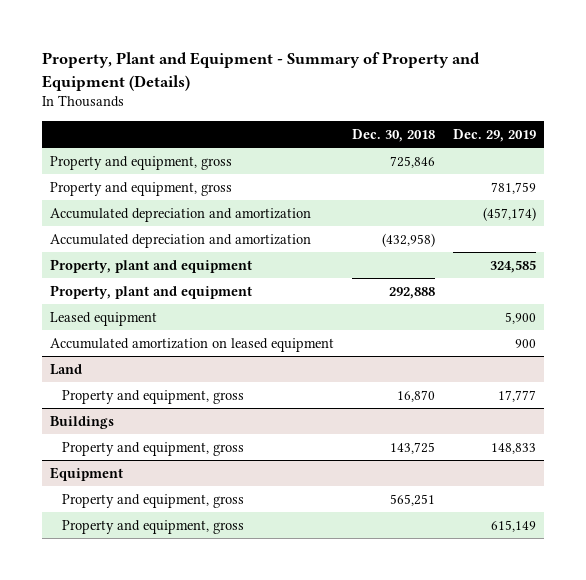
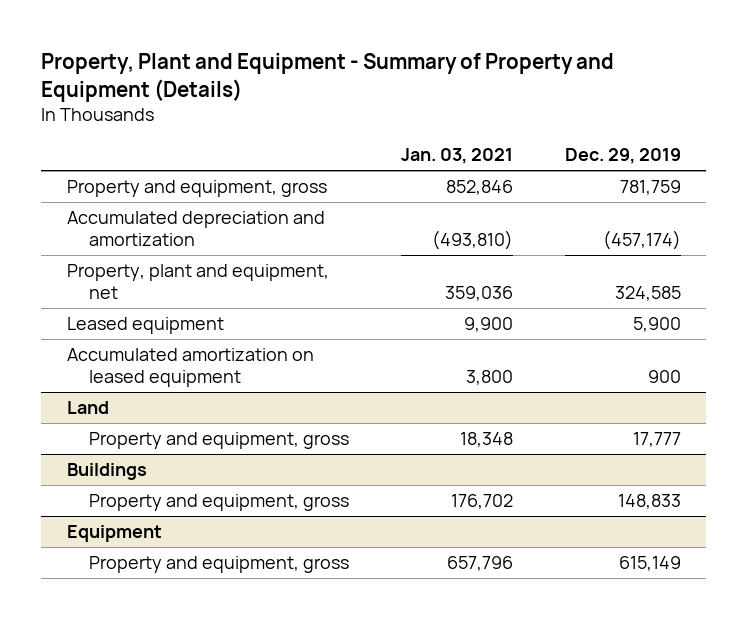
[351,128,435,142] Dec. 30, 2018 -> none
none -> [400,148,513,165] Jan. 03, 2021
[50,155,233,170] Property and equipment, gross -> none
[50,233,312,248] Accumulated depreciation and amortization -> none
[50,284,253,299] Property, plant and equipment -> none
[50,258,253,273] Property, plant and equipment -> [66,263,329,299] Property, plant and equipment, net
[61,493,244,508] Property and equipment, gross -> none

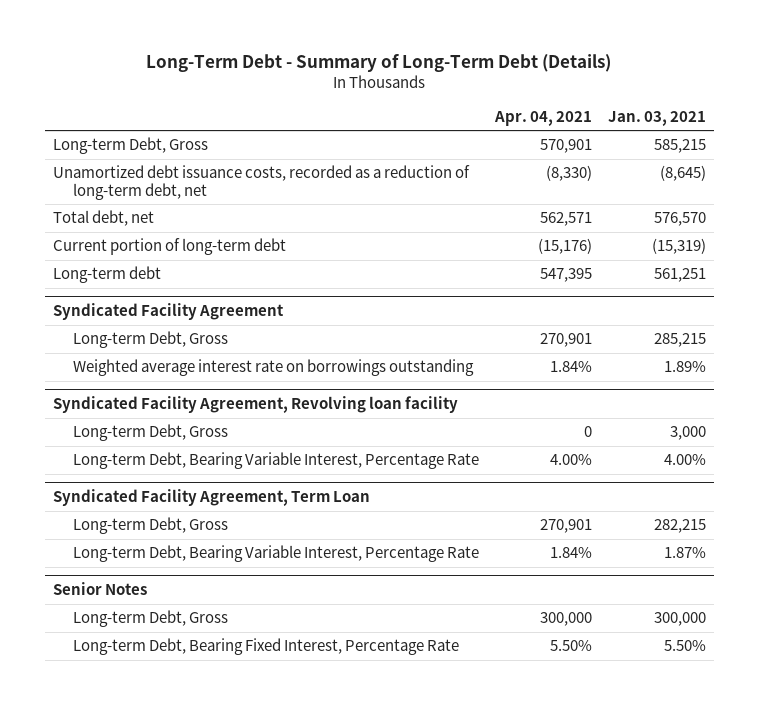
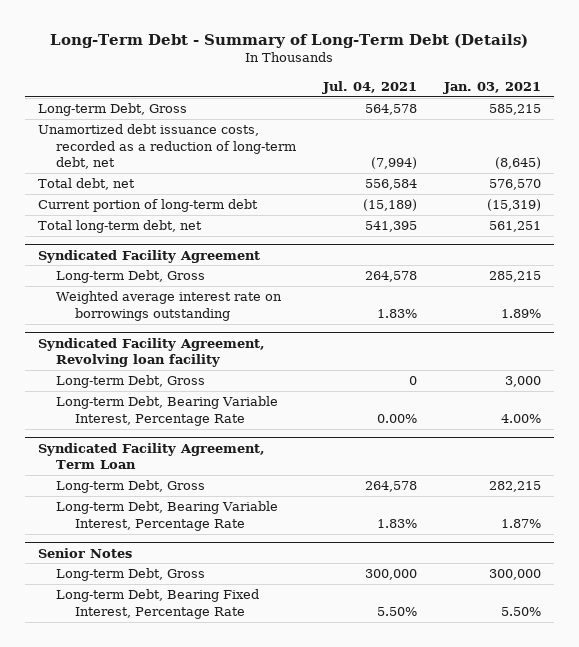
[494,110,593,126] Apr. 04, 2021 -> none
none -> [322,80,418,94] Jul. 04, 2021
[52,266,161,284] Long-term debt -> [38,220,203,234] Total long-term debt, net

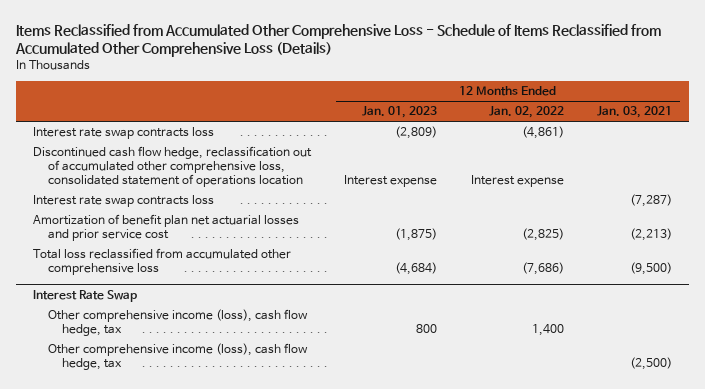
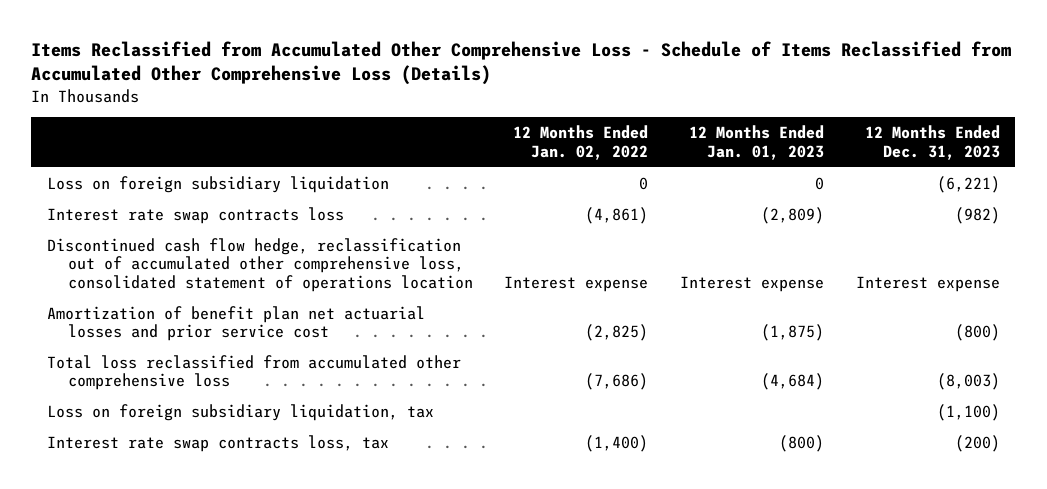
[597,106,673,119] Jan. 03, 2021 -> none
none -> [864,125,1000,160] 12 Months Ended Dec. 31, 2023
none -> [47,175,390,193] Loss on foreign subsidiary liquidation
[33,195,215,208] Interest rate swap contracts loss -> none
[33,290,138,303] Interest Rate Swap -> none
[47,309,308,337] Other comprehensive income (loss), cash flow hedge, tax -> none
[47,343,308,371] Other comprehensive income (loss), cash flow hedge, tax -> none
none -> [47,403,435,421] Loss on foreign subsidiary liquidation, tax
none -> [47,434,390,452] Interest rate swap contracts loss, tax

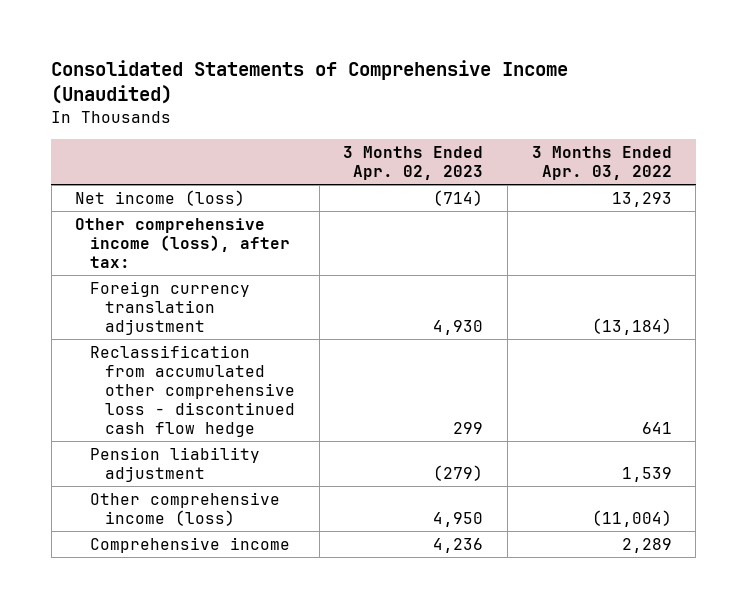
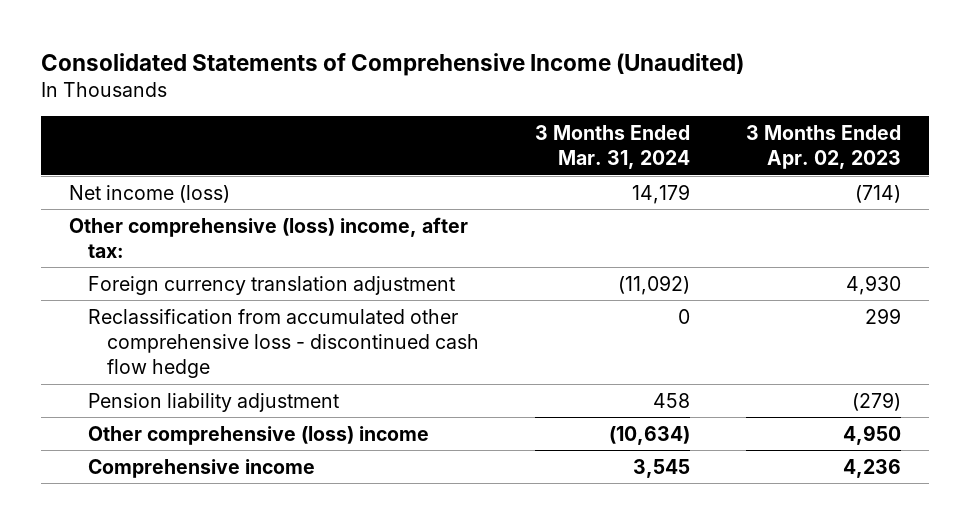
[531,146,672,181] 3 Months Ended Apr. 03, 2022 -> none
none -> [535,125,691,170] 3 Months Ended Mar. 31, 2024
[75,217,291,269] Other comprehensive income (loss), after tax: -> [68,216,468,258] Other comprehensive (loss) income, after tax:
[90,491,281,527] Other comprehensive income (loss) -> [88,425,430,445] Other comprehensive (loss) income

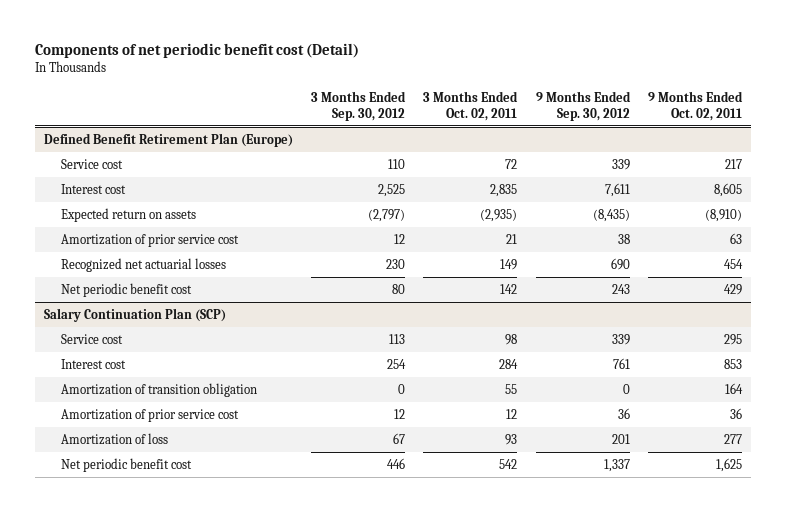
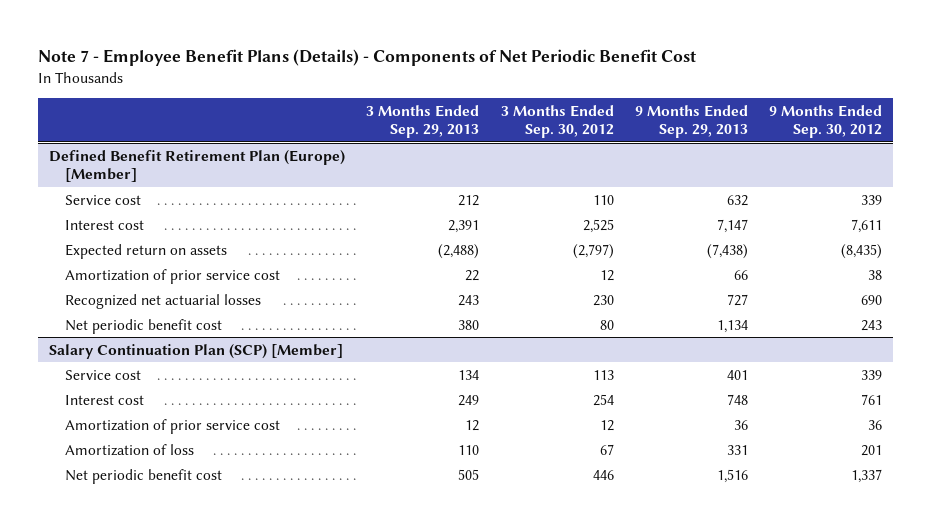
[34,42,359,58] Components of net periodic benefit cost (Detail) -> [38,49,697,67] Note 7 - Employee Benefit Plans (Details) - Components of Net Periodic Benefit Cost
[423,90,519,121] 3 Months Ended Oct. 02, 2011 -> none
[647,90,743,121] 9 Months Ended Oct. 02, 2011 -> none
none -> [366,104,480,139] 3 Months Ended Sep. 29, 2013
none -> [634,104,748,139] 9 Months Ended Sep. 29, 2013
[43,132,293,147] Defined Benefit Retirement Plan (Europe) -> [49,149,346,183] Defined Benefit Retirement Plan (Europe) [Member]
[43,307,226,322] Salary Continuation Plan (SCP) -> [49,343,344,359] Salary Continuation Plan (SCP) [Member]
[61,382,258,397] Amortization of transition obligation -> none

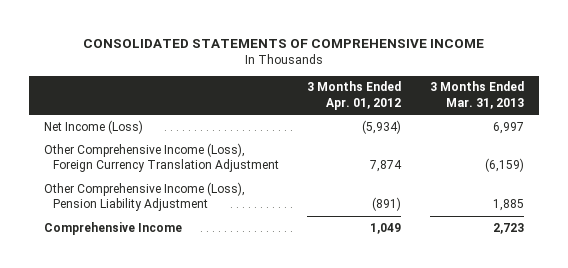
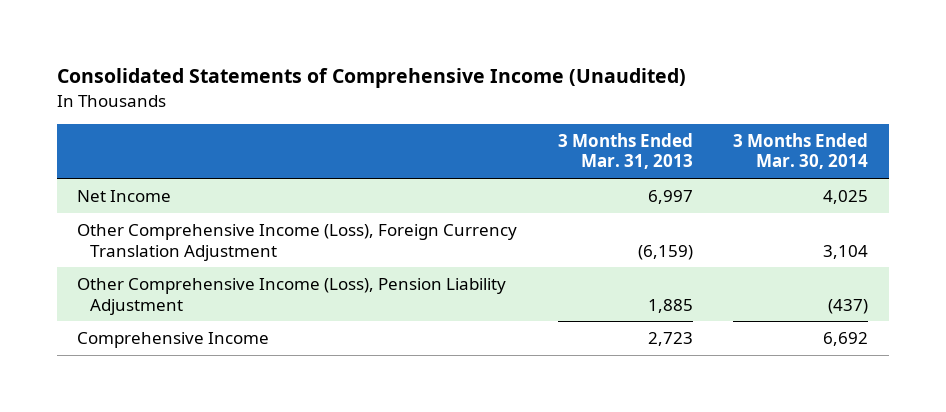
[82,38,484,48] CONSOLIDATED STATEMENTS OF COMPREHENSIVE INCOME -> [56,68,686,89] Consolidated Statements of Comprehensive Income (Unaudited)
[307,81,402,110] 3 Months Ended Apr. 01, 2012 -> none
none -> [733,132,869,170] 3 Months Ended Mar. 30, 2014
[43,119,143,134] Net Income (Loss) -> [77,190,172,203] Net Income

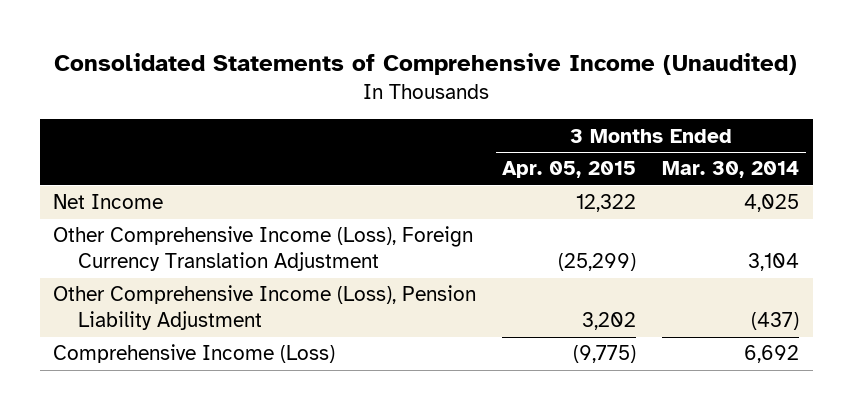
[557,132,693,170] 3 Months Ended Mar. 31, 2013 -> none
none -> [502,161,637,179] Apr. 05, 2015
[77,332,270,349] Comprehensive Income -> [53,344,336,364] Comprehensive Income (Loss)

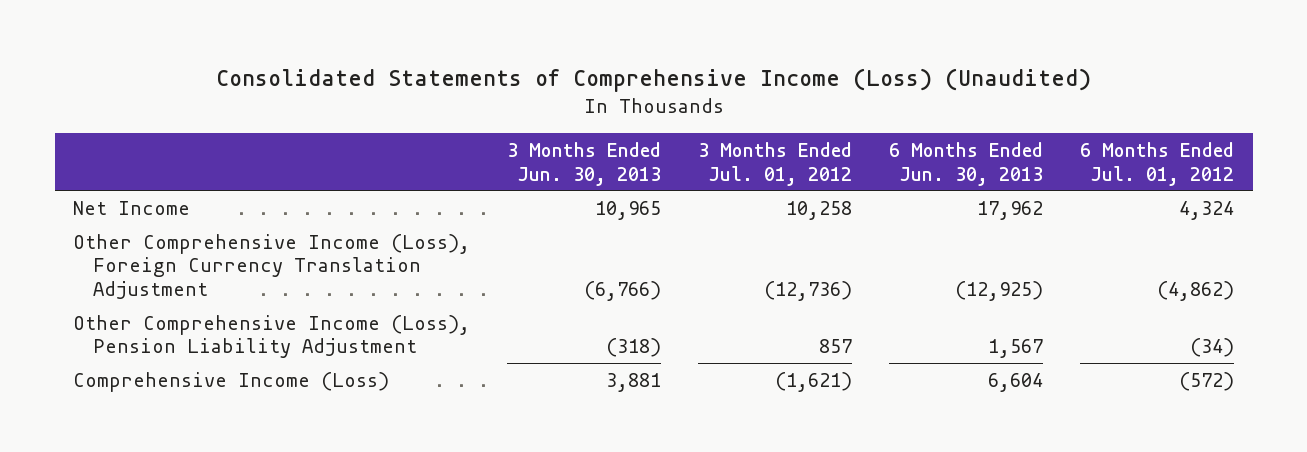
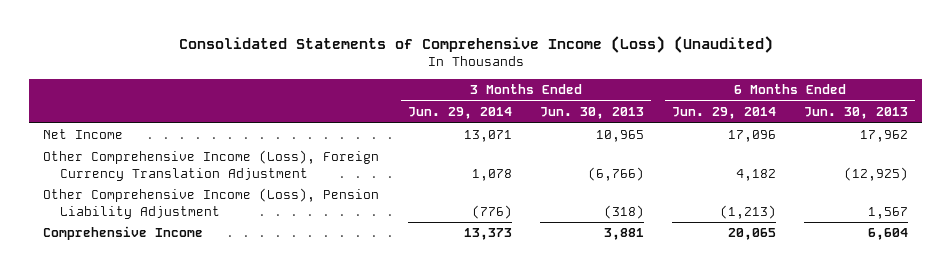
[698,142,853,186] 3 Months Ended Jul. 01, 2012 -> none
[1080,142,1235,186] 6 Months Ended Jul. 01, 2012 -> none
none -> [407,107,512,120] Jun. 29, 2014
none -> [672,107,777,120] Jun. 29, 2014
[73,371,390,392] Comprehensive Income (Loss) -> [43,226,204,241] Comprehensive Income

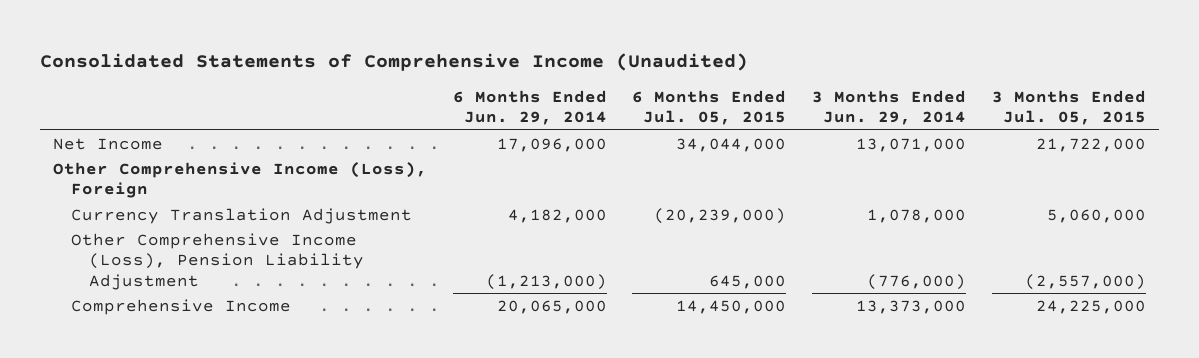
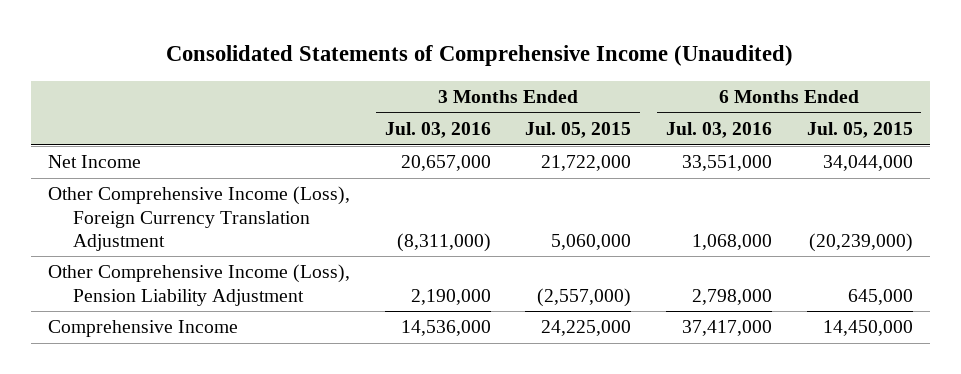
[452,89,607,126] 6 Months Ended Jun. 29, 2014 -> none
[812,89,967,126] 3 Months Ended Jun. 29, 2014 -> none
none -> [384,122,491,139] Jul. 03, 2016
none -> [666,122,773,139] Jul. 03, 2016
[52,161,427,199] Other Comprehensive Income (Loss), Foreign -> none
[71,207,413,224] Currency Translation Adjustment -> [48,186,351,251] Other Comprehensive Income (Loss), Foreign Currency Translation Adjustment

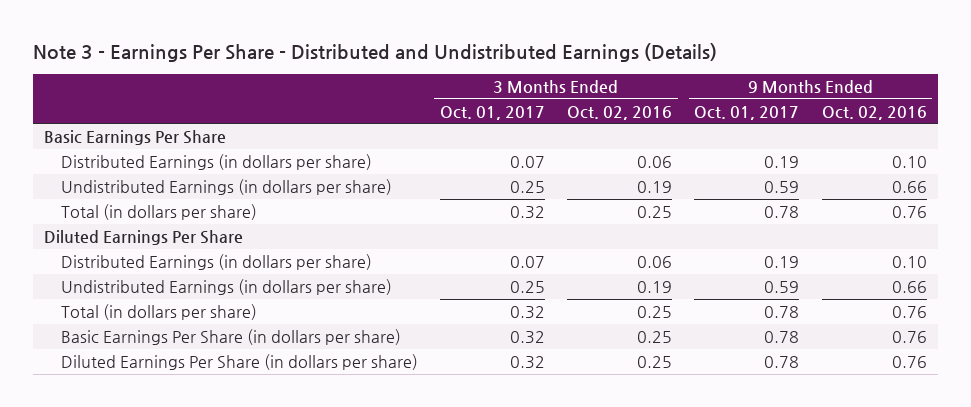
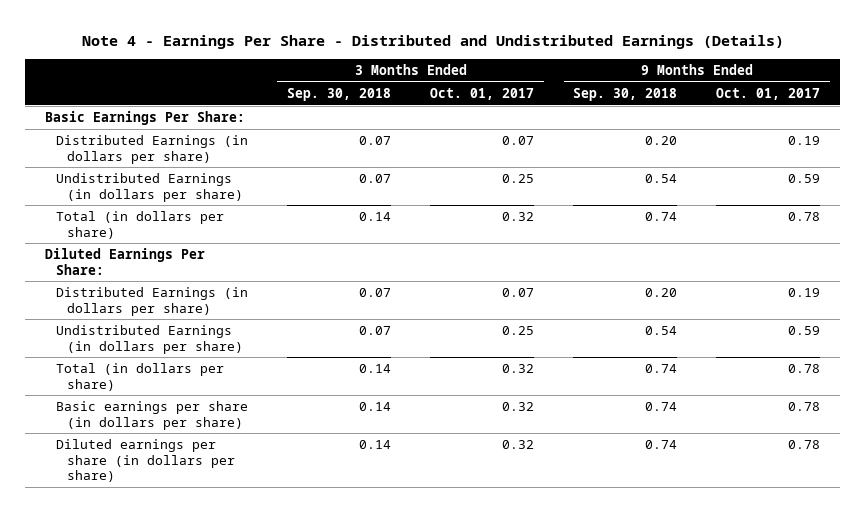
[33,43,718,63] Note 3 - Earnings Per Share - Distributed and Undistributed Earnings (Details) -> [81,34,784,49] Note 4 - Earnings Per Share - Distributed and Undistributed Earnings (Details)
[567,105,673,120] Oct. 02, 2016 -> none
[821,105,927,120] Oct. 02, 2016 -> none
none -> [287,88,392,102] Sep. 30, 2018
none -> [573,88,678,102] Sep. 30, 2018
[44,129,227,145] Basic Earnings Per Share -> [45,111,246,126] Basic Earnings Per Share:
[44,229,244,245] Diluted Earnings Per Share -> [45,248,206,275] Diluted Earnings Per Share:
[60,328,401,345] Basic Earnings Per Share (in dollars per share) -> [55,401,248,430] Basic earnings per share (in dollars per share)
[60,353,418,370] Diluted Earnings Per Share (in dollars per share) -> [55,439,235,483] Diluted earnings per share (in dollars per share)

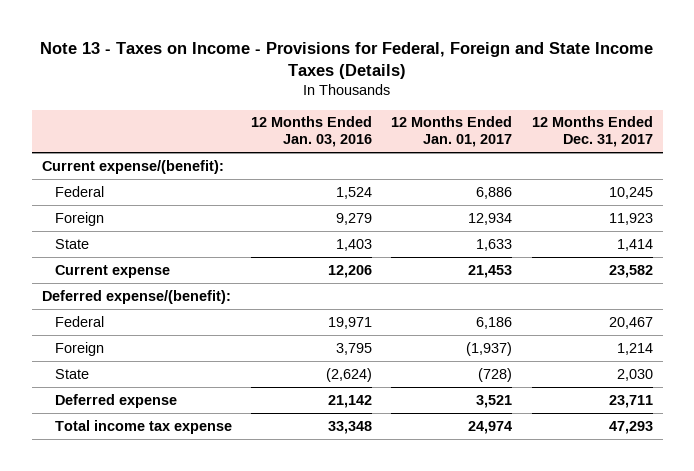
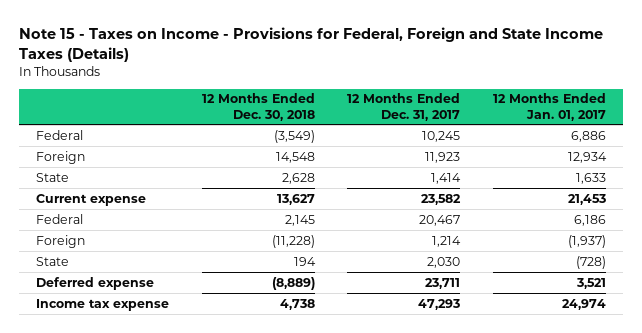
[40,42,654,80] Note 13 - Taxes on Income - Provisions for Federal, Foreign and State Income Taxes (Details) -> [19,27,604,62] Note 15 - Taxes on Income - Provisions for Federal, Foreign and State Income Taxes (Details)
[251,116,373,148] 12 Months Ended Jan. 03, 2016 -> none
none -> [201,93,315,121] 12 Months Ended Dec. 30, 2018
[41,159,224,174] Current expense/(benefit): -> none
[41,289,231,304] Deferred expense/(benefit): -> none
[54,419,232,434] Total income tax expense -> [35,298,169,311] Income tax expense

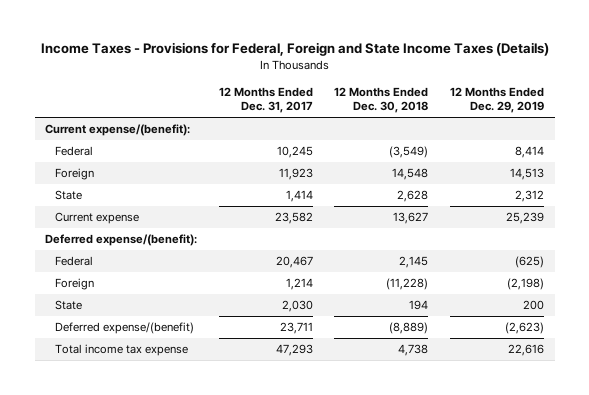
[19,27,604,62] Note 15 - Taxes on Income - Provisions for Federal, Foreign and State Income Taxes (Details) -> [40,41,549,56] Income Taxes - Provisions for Federal, Foreign and State Income Taxes (Details)
[493,93,607,121] 12 Months Ended Jan. 01, 2017 -> none
none -> [450,86,545,114] 12 Months Ended Dec. 29, 2019
none -> [45,124,191,137] Current expense/(benefit):
none -> [45,234,198,247] Deferred expense/(benefit):
[35,276,154,290] Deferred expense -> [55,322,195,335] Deferred expense/(benefit)
[35,298,169,311] Income tax expense -> [55,344,189,357] Total income tax expense

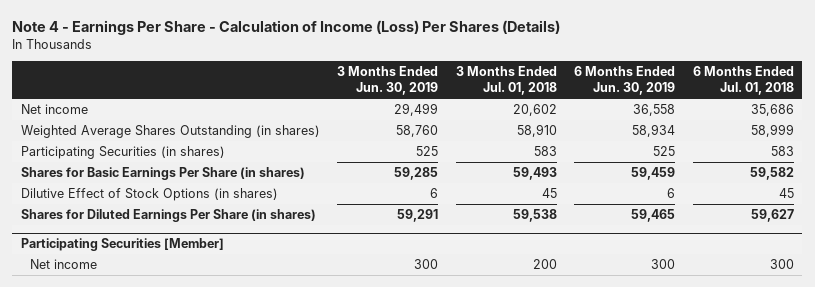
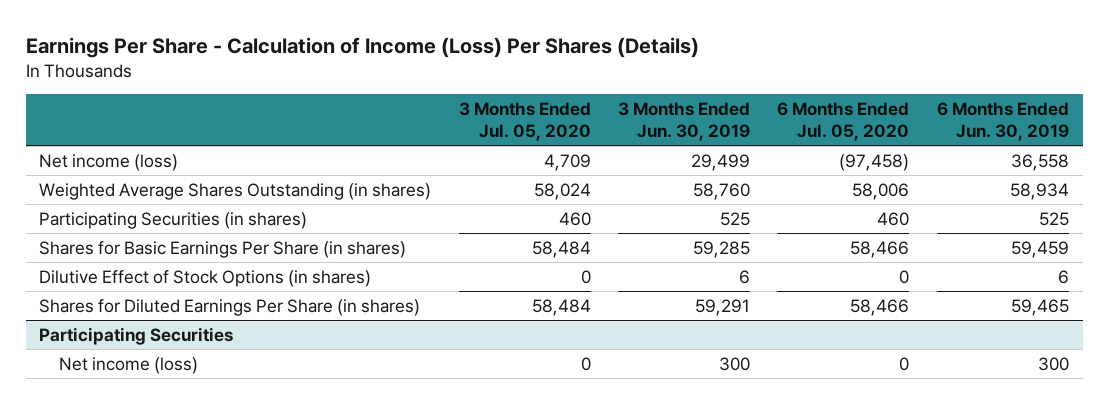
[12,19,561,35] Note 4 - Earnings Per Share - Calculation of Income (Loss) Per Shares (Details) -> [25,36,699,58] Earnings Per Share - Calculation of Income (Loss) Per Shares (Details)
[455,66,557,96] 3 Months Ended Jul. 01, 2018 -> none
[692,66,794,96] 6 Months Ended Jul. 01, 2018 -> none
none -> [458,102,591,141] 3 Months Ended Jul. 05, 2020
none -> [777,102,910,141] 6 Months Ended Jul. 05, 2020
[21,103,89,114] Net income -> [39,153,179,171] Net income (loss)
[21,237,225,251] Participating Securities [Member] -> [39,326,234,345] Participating Securities
[29,258,97,269] Net income -> [59,356,199,374] Net income (loss)

